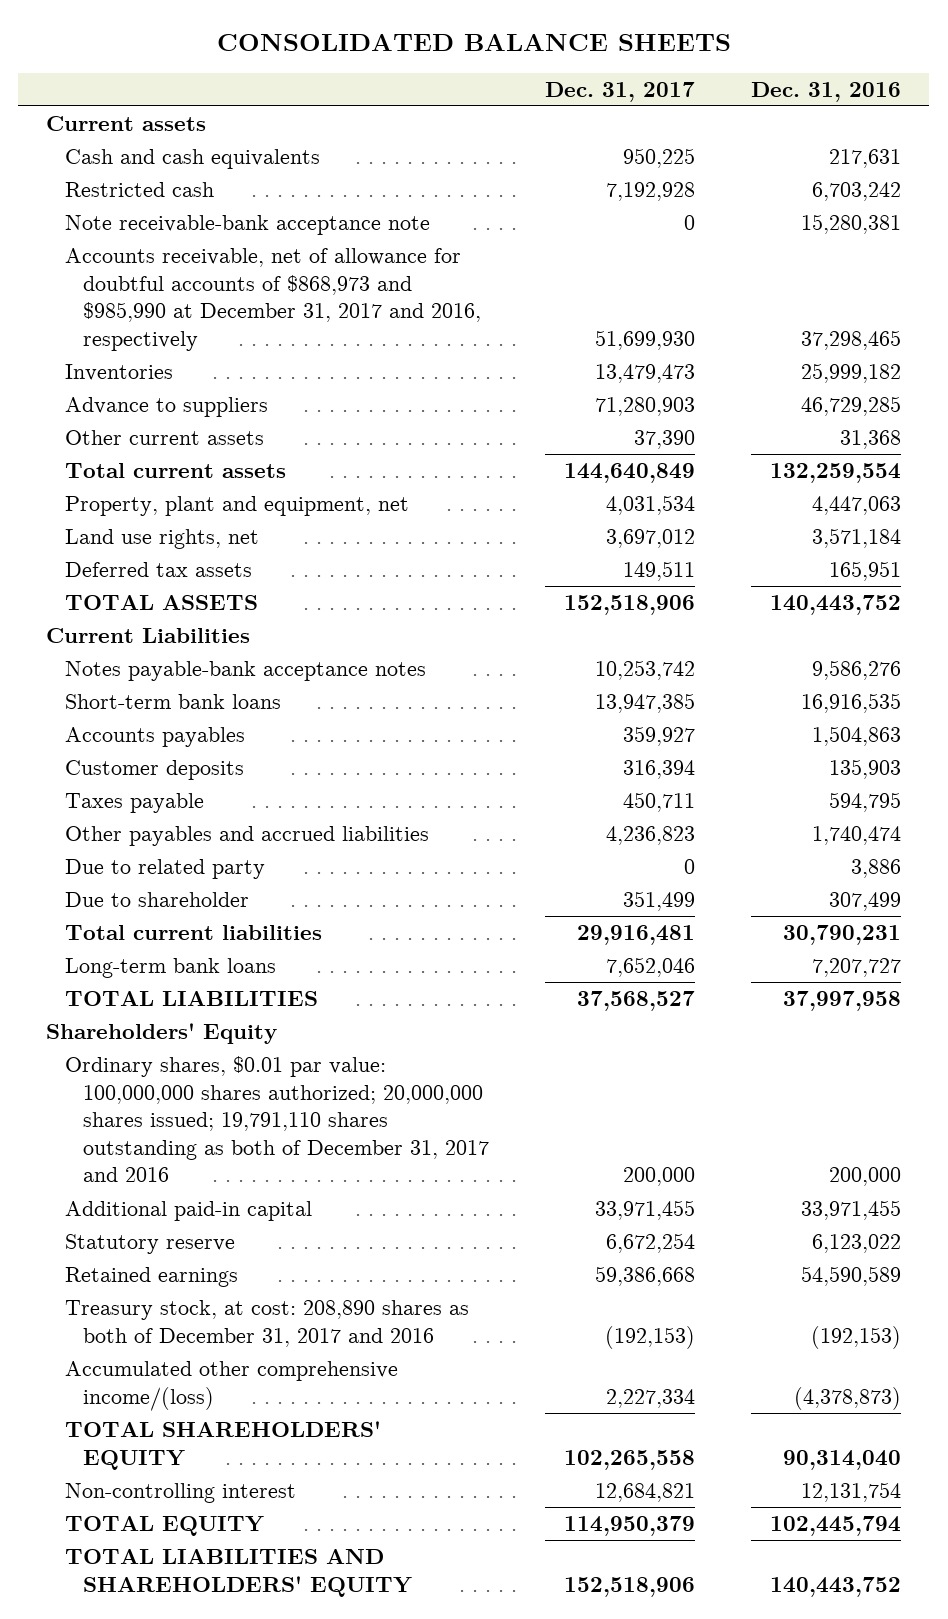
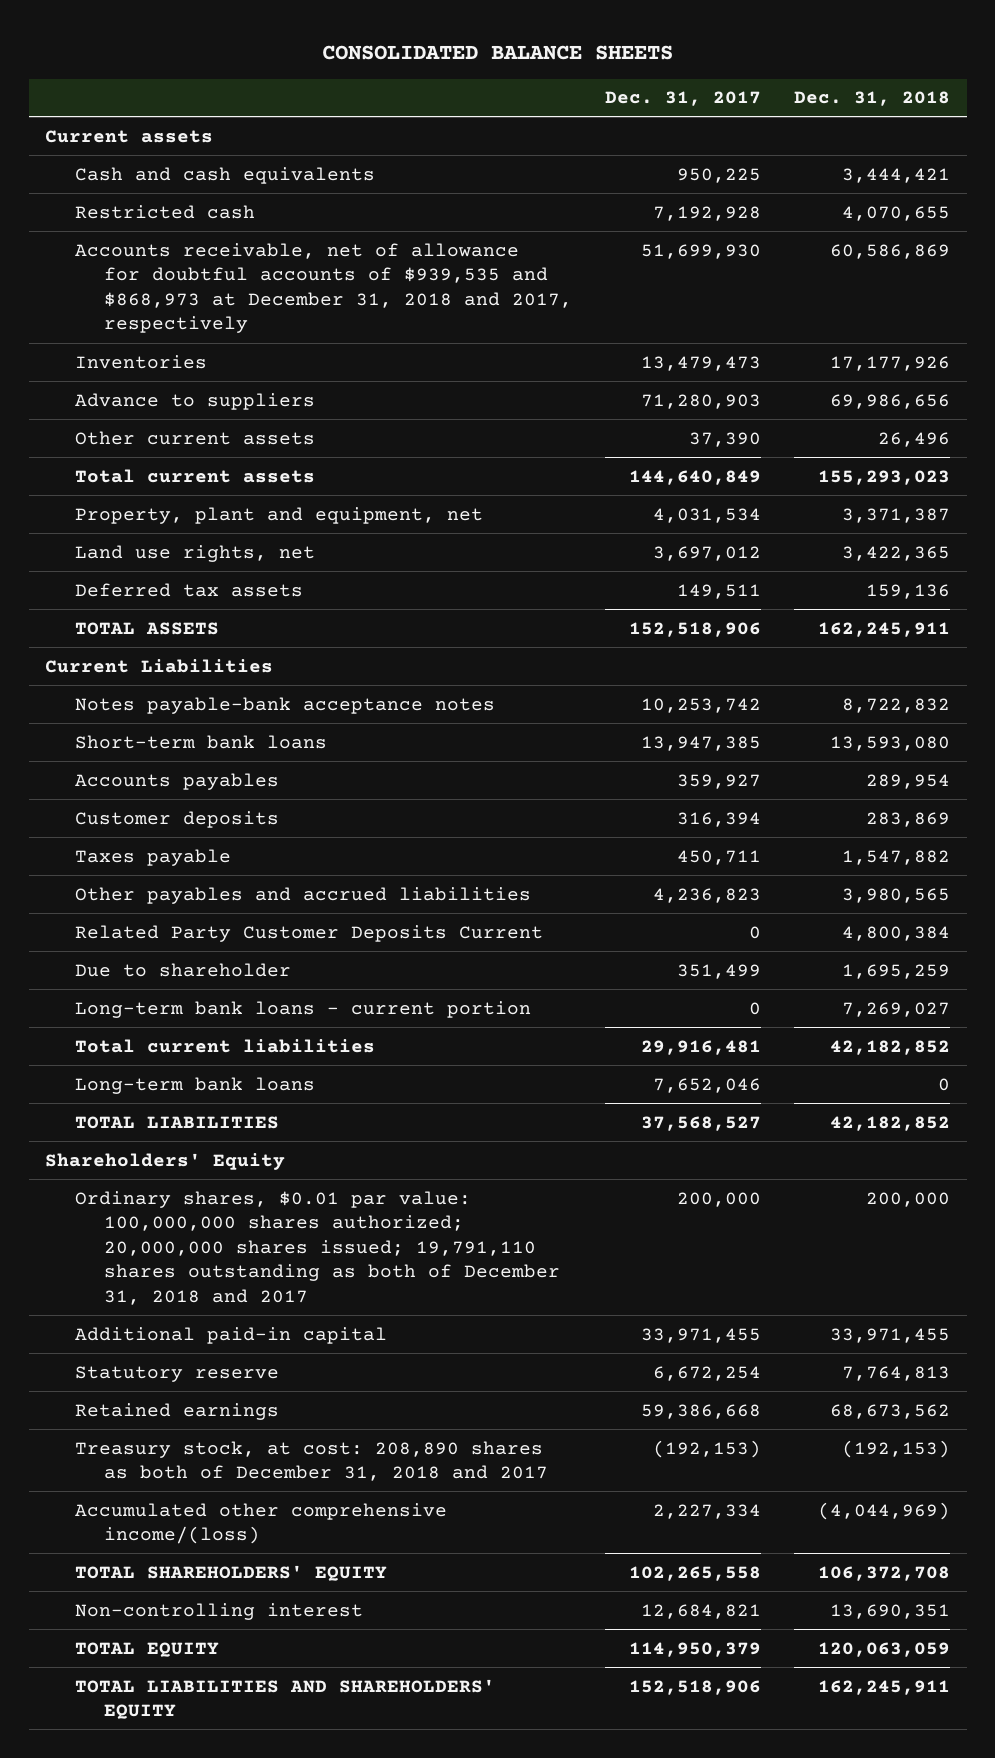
[751,81,902,102] Dec. 31, 2016 -> none
none -> [794,91,951,107] Dec. 31, 2018
[64,214,430,235] Note receivable-bank acceptance note -> none
[64,247,481,351] Accounts receivable, net of allowance for doubtful accounts of $868,973 and $985,990 at December 31, 2017 and 2016, respectively -> [74,242,572,334] Accounts receivable, net of allowance for doubtful accounts of $939,535 and $868,973 at December 31, 2018 and 2017, respectively
[64,858,265,879] Due to related party -> none
none -> [74,924,543,942] Related Party Customer Deposits Current
none -> [74,1000,531,1018] Long-term bank loans - current portion
[64,1055,489,1183] Ordinary shares, $0.01 par value: 100,000,000 shares authorized; 20,000,000 shares issued; 19,791,110 shares outstanding as both of December 31, 2017 and 2016 -> [74,1190,560,1305] Ordinary shares, $0.01 par value: 100,000,000 shares authorized; 20,000,000 shares issued; 19,791,110 shares outstanding as both of December 31, 2018 and 2017
[64,1299,469,1347] Treasury stock, at cost: 208,890 shares as both of December 31, 2017 and 2016 -> [74,1440,548,1482] Treasury stock, at cost: 208,890 shares as both of December 31, 2018 and 2017

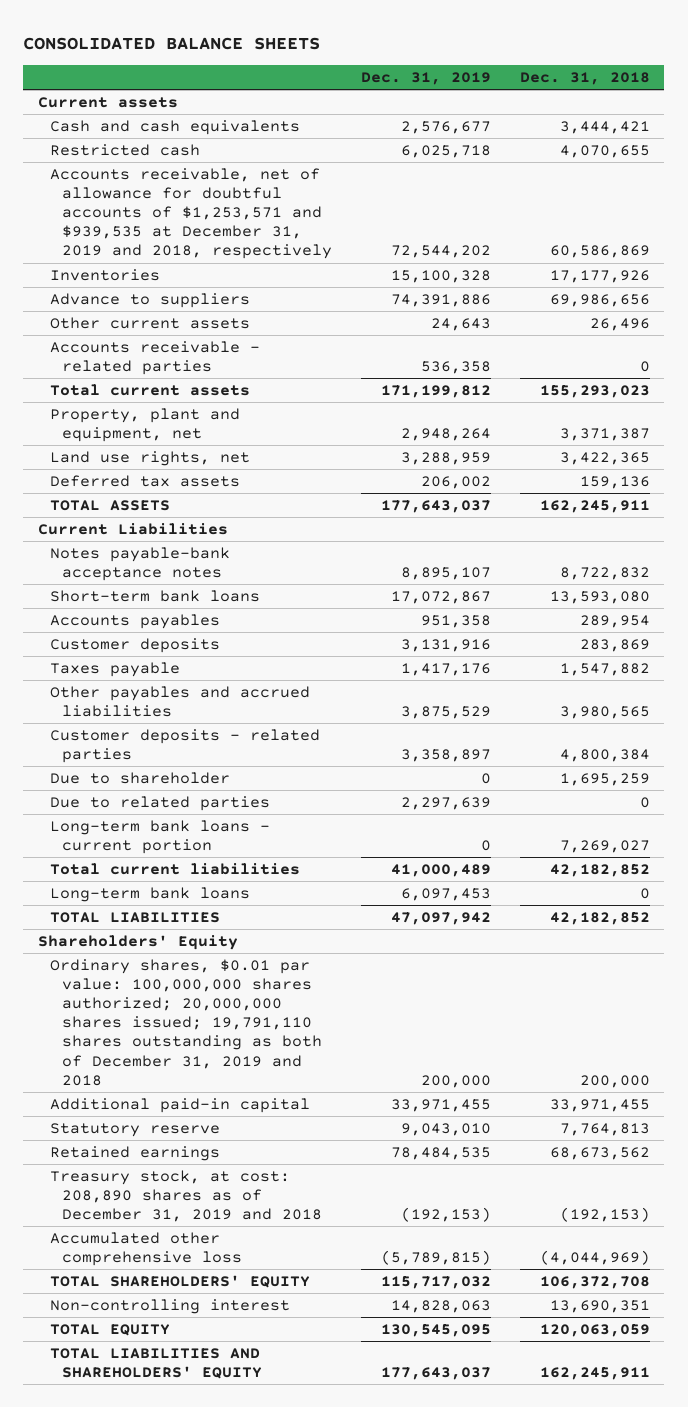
[605,91,762,107] Dec. 31, 2017 -> none
none -> [360,72,491,86] Dec. 31, 2019
[74,242,572,334] Accounts receivable, net of allowance for doubtful accounts of $939,535 and $868,973 at December 31, 2018 and 2017, respectively -> [49,167,332,260] Accounts receivable, net of allowance for doubtful accounts of $1,253,571 and $939,535 at December 31, 2019 and 2018, respectively
none -> [49,340,260,375] Accounts receivable - related parties
[74,924,543,942] Related Party Customer Deposits Current -> [49,728,320,763] Customer deposits - related parties
none -> [49,795,270,811] Due to related parties
[74,1190,560,1305] Ordinary shares, $0.01 par value: 100,000,000 shares authorized; 20,000,000 shares issued; 19,791,110 shares outstanding as both of December 31, 2018 and 2017 -> [49,958,322,1086] Ordinary shares, $0.01 par value: 100,000,000 shares authorized; 20,000,000 shares issued; 19,791,110 shares outstanding as both of December 31, 2019 and 2018
[74,1440,548,1482] Treasury stock, at cost: 208,890 shares as both of December 31, 2018 and 2017 -> [49,1169,322,1223] Treasury stock, at cost: 208,890 shares as of December 31, 2019 and 2018
[74,1502,447,1545] Accumulated other comprehensive income/(loss) -> [49,1231,242,1266] Accumulated other comprehensive loss

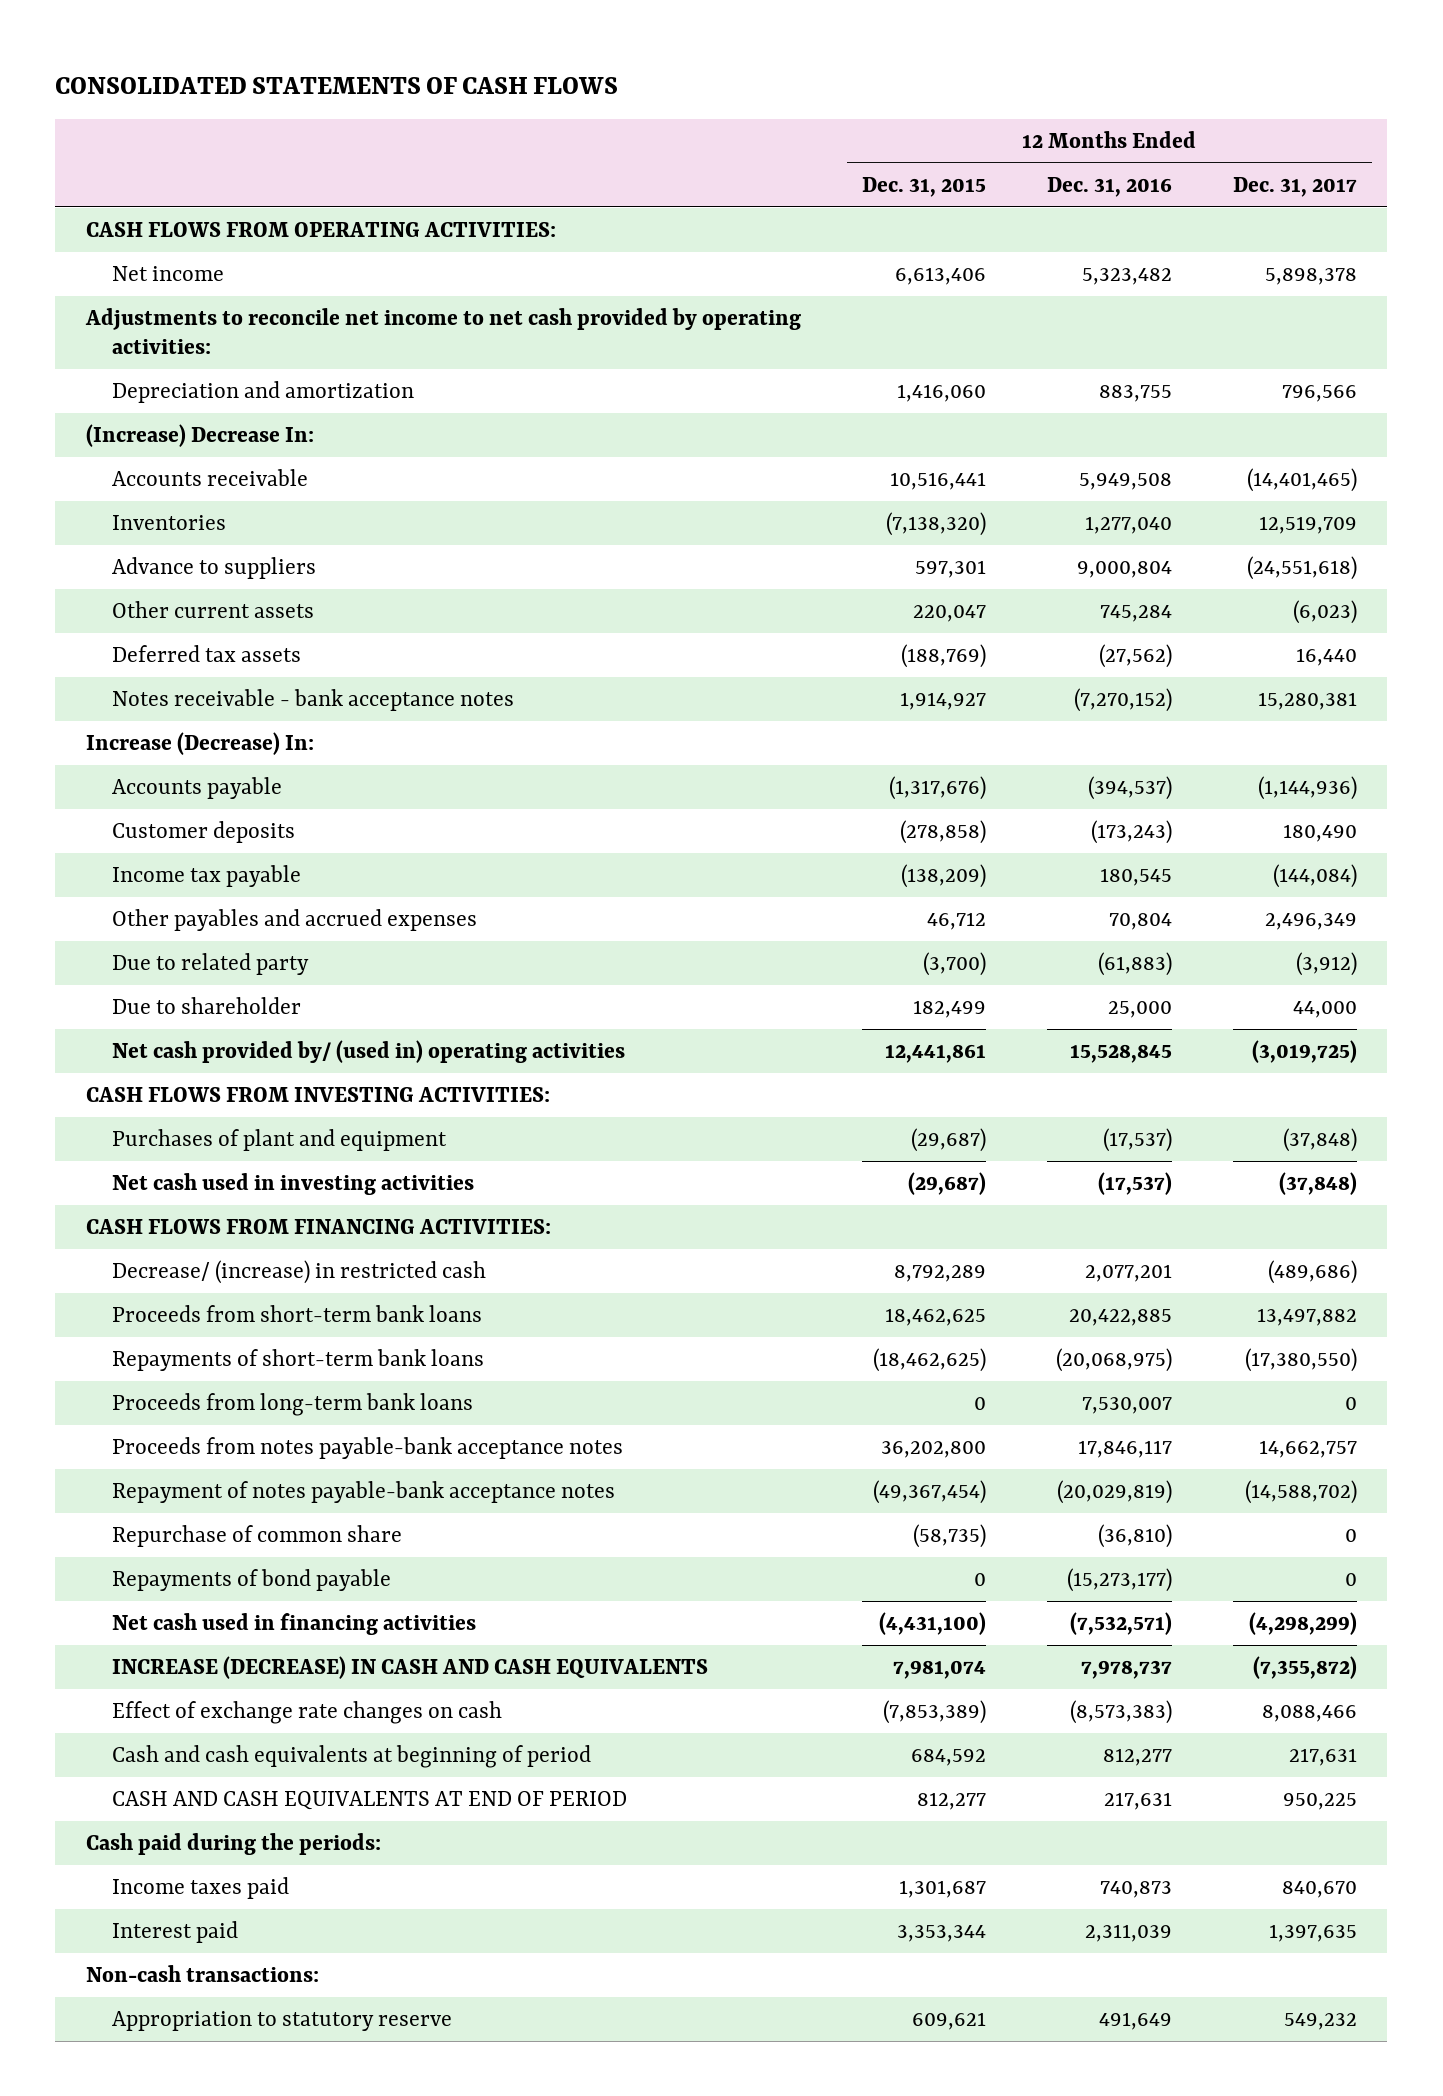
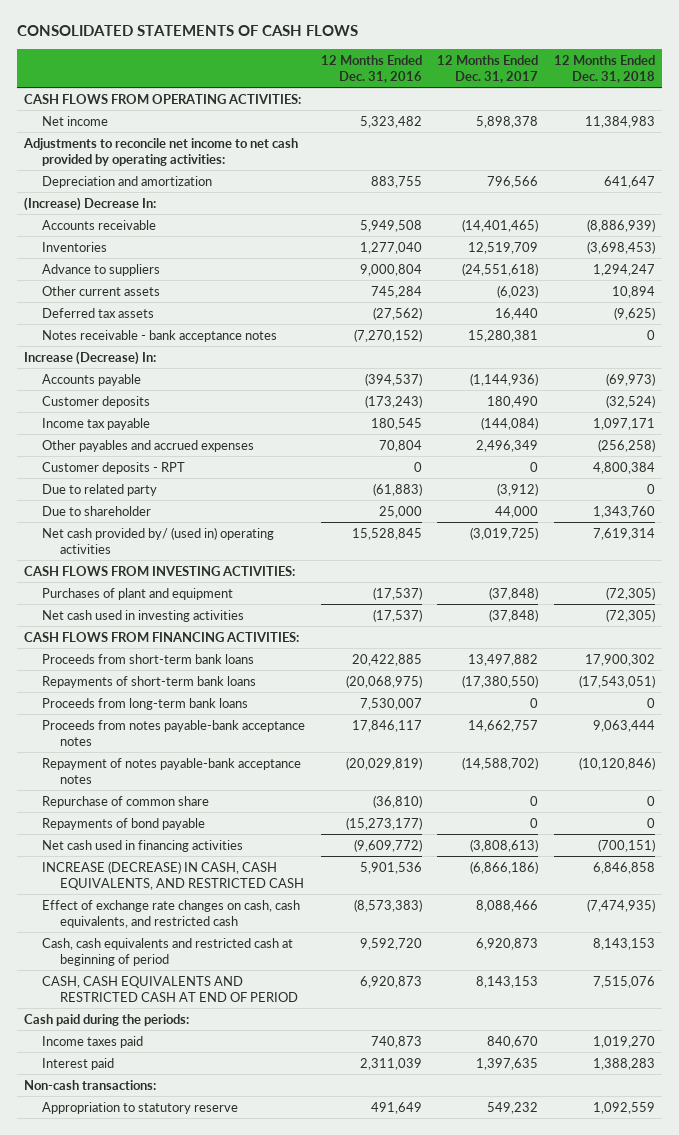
[861,176,986,197] Dec. 31, 2015 -> none
none -> [553,54,655,83] 12 Months Ended Dec. 31, 2018
none -> [42,461,186,474] Customer deposits - RPT
[112,1260,487,1285] Decrease/ (increase) in restricted cash -> none
[1069,1612,1172,1636] (7,532,571) -> [353,838,422,852] (9,609,772)
[1248,1612,1357,1636] (4,298,299) -> [470,838,539,852] (3,808,613)
[112,1656,709,1680] INCREASE (DECREASE) IN CASH AND CASH EQUIVALENTS -> [42,860,304,890] INCREASE (DECREASE) IN CASH, CASH EQUIVALENTS, AND RESTRICTED CASH
[1080,1660,1172,1680] 7,978,737 -> [359,861,422,874] 5,901,536
[1252,1656,1357,1680] (7,355,872) -> [470,860,539,874] (6,866,186)
[112,1701,503,1725] Effect of exchange rate changes on cash -> [42,899,301,928] Effect of exchange rate changes on cash, cash equivalents, and restricted cash
[112,1745,592,1769] Cash and cash equivalents at beginning of period -> [42,937,294,966] Cash, cash equivalents and restricted cash at beginning of period
[1102,1748,1172,1767] 812,277 -> [359,937,422,950] 9,592,720
[1288,1748,1357,1767] 217,631 -> [476,937,539,950] 6,920,873
[112,1791,628,1811] CASH AND CASH EQUIVALENTS AT END OF PERIOD -> [42,975,298,1002] CASH, CASH EQUIVALENTS AND RESTRICTED CASH AT END OF PERIOD
[1103,1792,1172,1811] 217,631 -> [359,975,422,988] 6,920,873
[1282,1793,1357,1811] 950,225 -> [476,975,539,988] 8,143,153

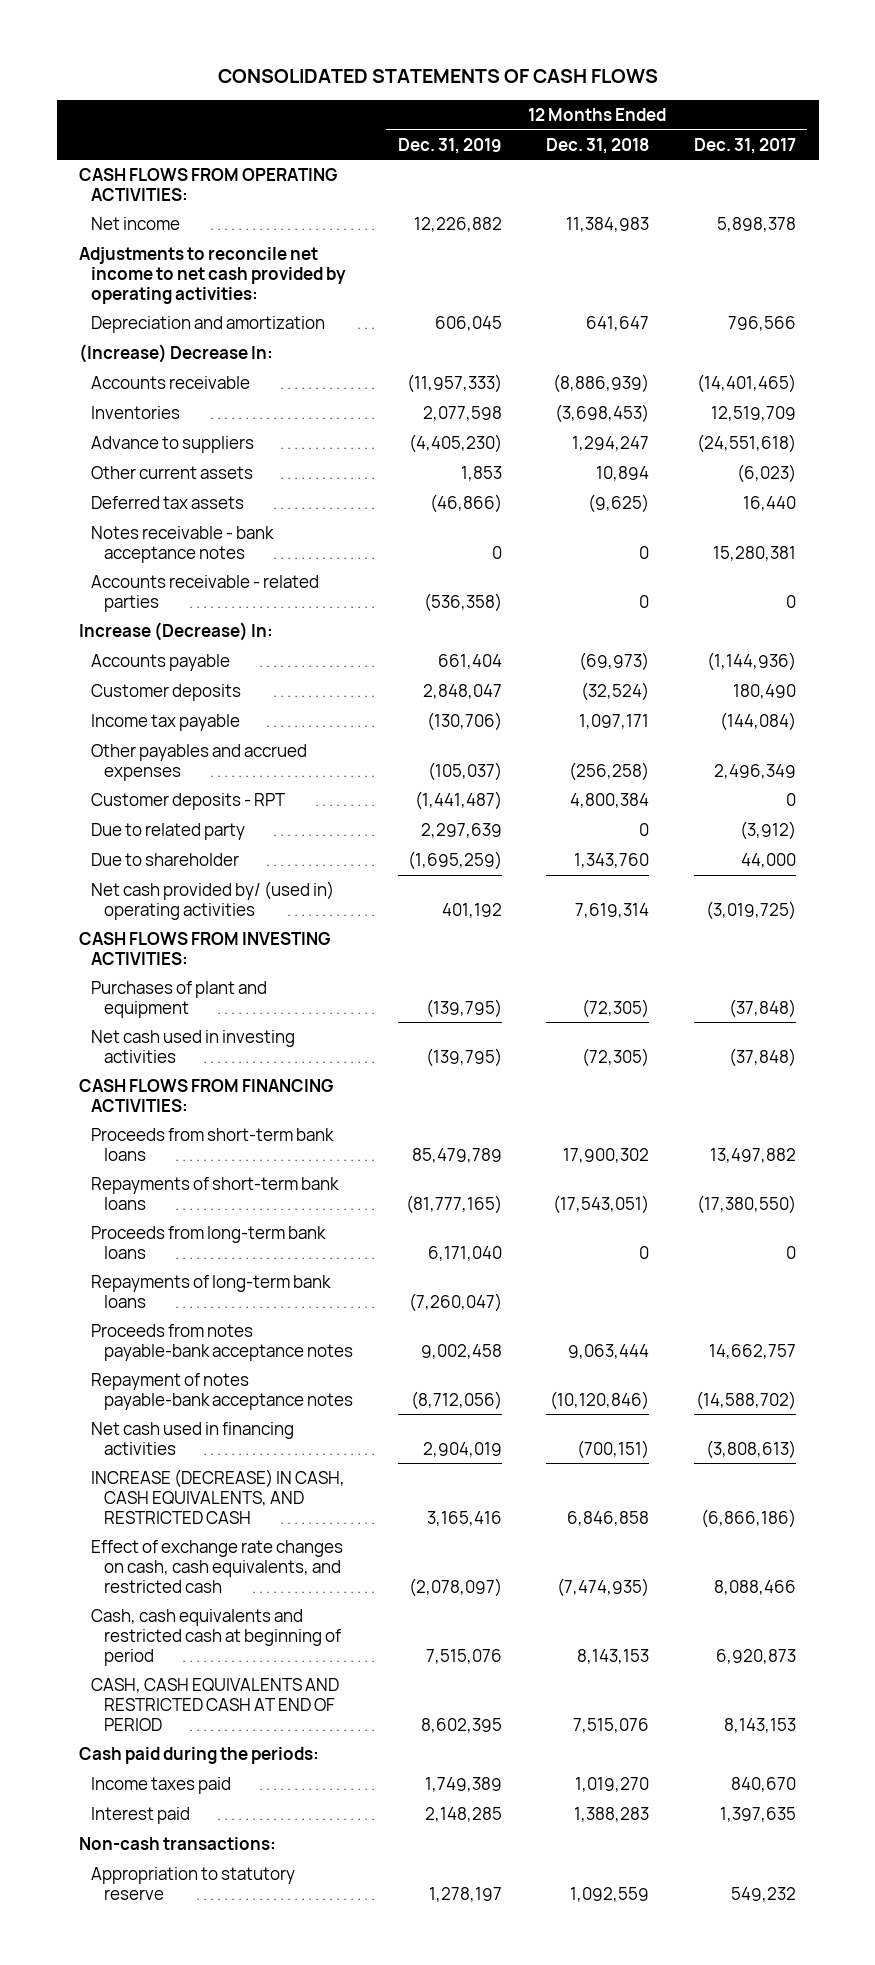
[320,54,422,83] 12 Months Ended Dec. 31, 2016 -> none
none -> [397,137,502,154] Dec. 31, 2019
none -> [91,575,320,612] Accounts receivable - related parties
none -> [91,1275,332,1308] Repayments of long-term bank loans
[42,795,210,808] Repurchase of common share -> none
[42,817,206,830] Repayments of bond payable -> none

